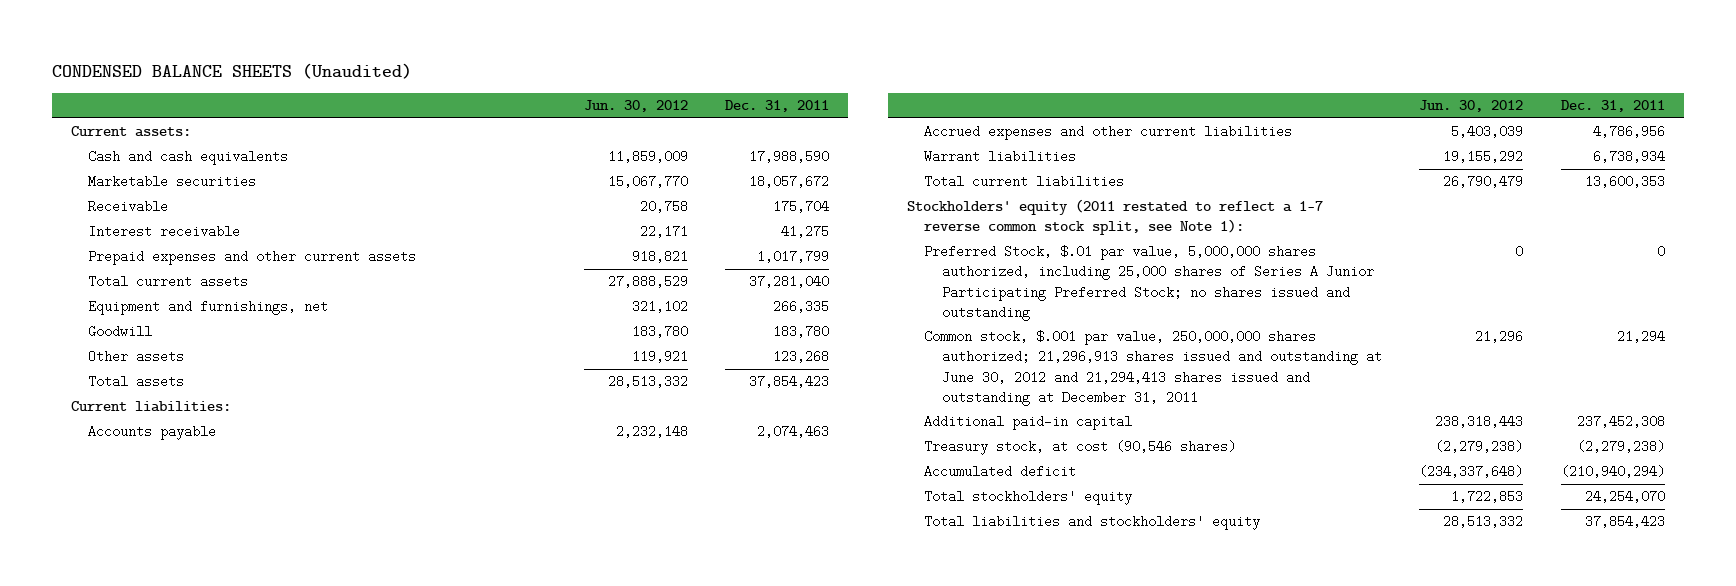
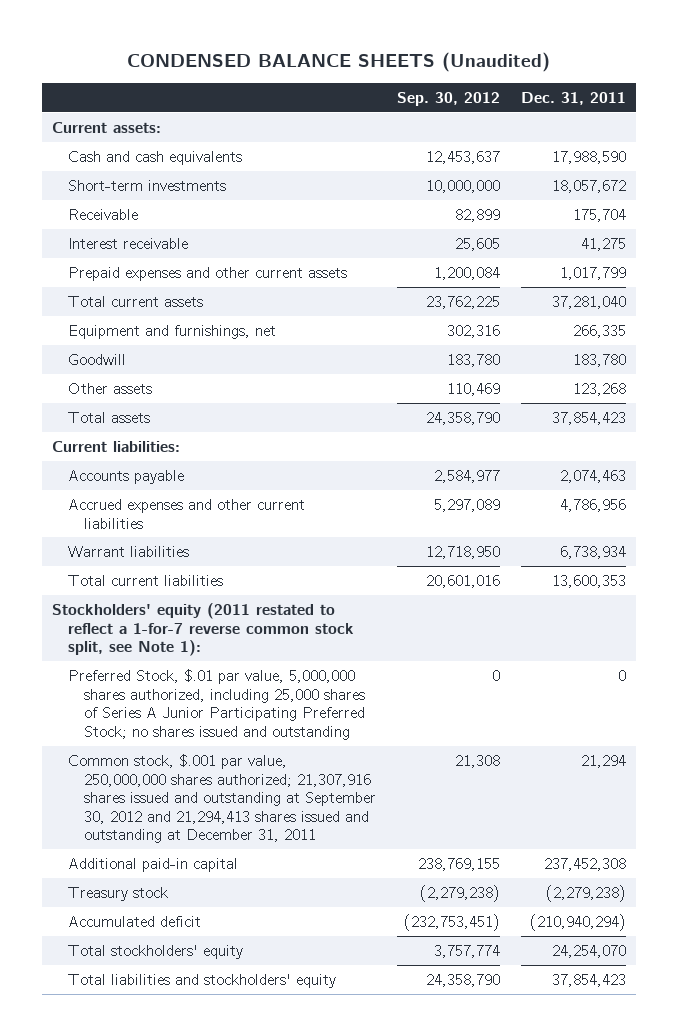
[583,100,688,113] Jun. 30, 2012 -> none
none -> [396,91,500,106] Sep. 30, 2012
[88,175,257,189] Marketable securities -> [68,179,227,191] Short-term investments
[906,199,1323,236] Stockholders' equity (2011 restated to reflect a 1-7 reverse common stock split, see Note 1): -> [52,602,355,657] Stockholders' equity (2011 restated to reflect a 1-for-7 reverse common stock split, see Note 1):
[924,330,1382,406] Common stock, $.001 par value, 250,000,000 shares authorized; 21,296,913 shares issued and outstanding at June 30, 2012 and 21,294,413 shares issued and outstanding at December 31, 2011 -> [68,753,377,844] Common stock, $.001 par value, 250,000,000 shares authorized; 21,307,916 shares issued and outstanding at September 30, 2012 and 21,294,413 shares issued and outstanding at December 31, 2011
[924,440,1237,456] Treasury stock, at cost (90,546 shares) -> [68,886,169,901] Treasury stock

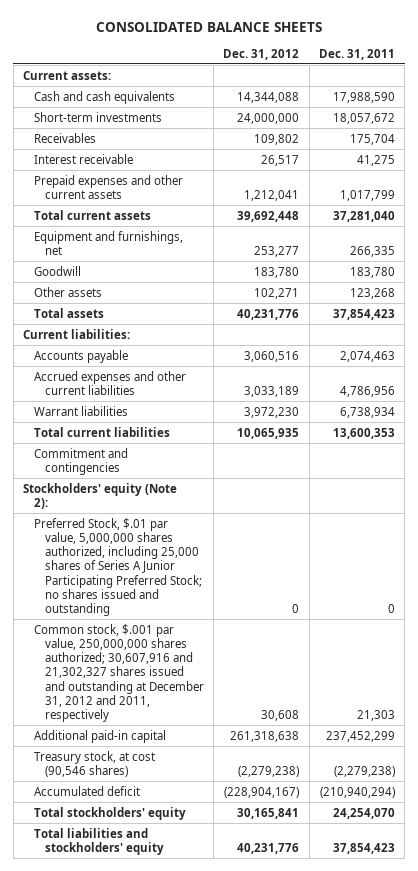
[126,51,550,72] CONDENSED BALANCE SHEETS (Unaudited) -> [96,21,323,32] CONSOLIDATED BALANCE SHEETS
[396,91,500,106] Sep. 30, 2012 -> none
none -> [223,48,300,60] Dec. 31, 2012
[68,208,139,220] Receivable -> [33,132,96,143] Receivables
none -> [33,447,128,475] Commitment and contingencies
[52,602,355,657] Stockholders' equity (2011 restated to reflect a 1-for-7 reverse common stock split, see Note 1): -> [23,482,178,509] Stockholders' equity (Note 2):
[68,753,377,844] Common stock, $.001 par value, 250,000,000 shares authorized; 21,307,916 shares issued and outstanding at September 30, 2012 and 21,294,413 shares issued and outstanding at December 31, 2011 -> [33,623,204,723] Common stock, $.001 par value, 250,000,000 shares authorized; 30,607,916 and 21,302,327 shares issued and outstanding at December 31, 2012 and 2011, respectively
[580,754,626,768] 21,294 -> [357,710,396,722] 21,303
[543,857,626,871] 237,452,308 -> [326,730,396,742] 237,452,299
[68,886,169,901] Treasury stock -> [33,750,155,777] Treasury stock, at cost (90,546 shares)

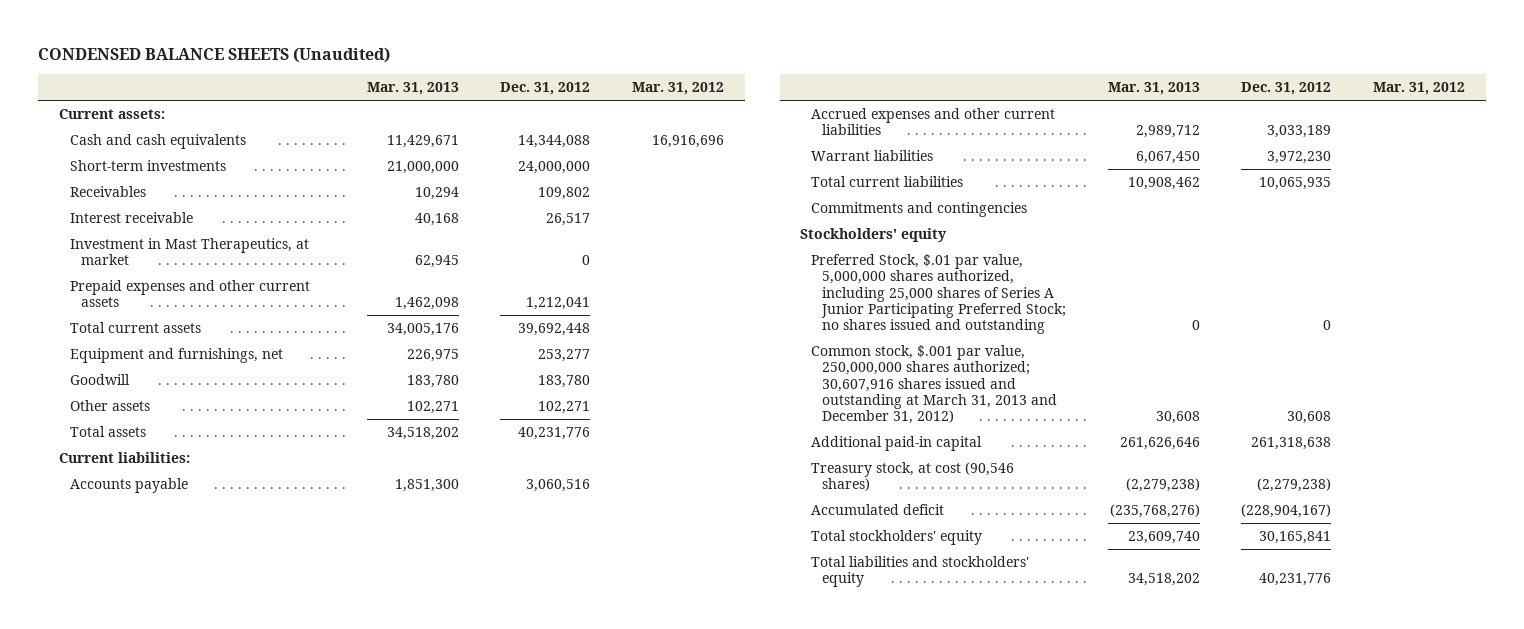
[96,21,323,32] CONSOLIDATED BALANCE SHEETS -> [38,47,391,64] CONDENSED BALANCE SHEETS (Unaudited)
[319,48,396,60] Dec. 31, 2011 -> none
none -> [366,82,459,96] Mar. 31, 2013
none -> [631,82,724,96] Mar. 31, 2012
none -> [70,238,310,266] Investment in Mast Therapeutics, at market
[33,447,128,475] Commitment and contingencies -> [811,202,1028,218] Commitments and contingencies
[23,482,178,509] Stockholders' equity (Note 2): -> [800,228,948,243] Stockholders' equity
[33,623,204,723] Common stock, $.001 par value, 250,000,000 shares authorized; 30,607,916 and 21,302,327 shares issued and outstanding at December 31, 2012 and 2011, respectively -> [811,345,1058,424] Common stock, $.001 par value, 250,000,000 shares authorized; 30,607,916 shares issued and outstanding at March 31, 2013 and December 31, 2012)

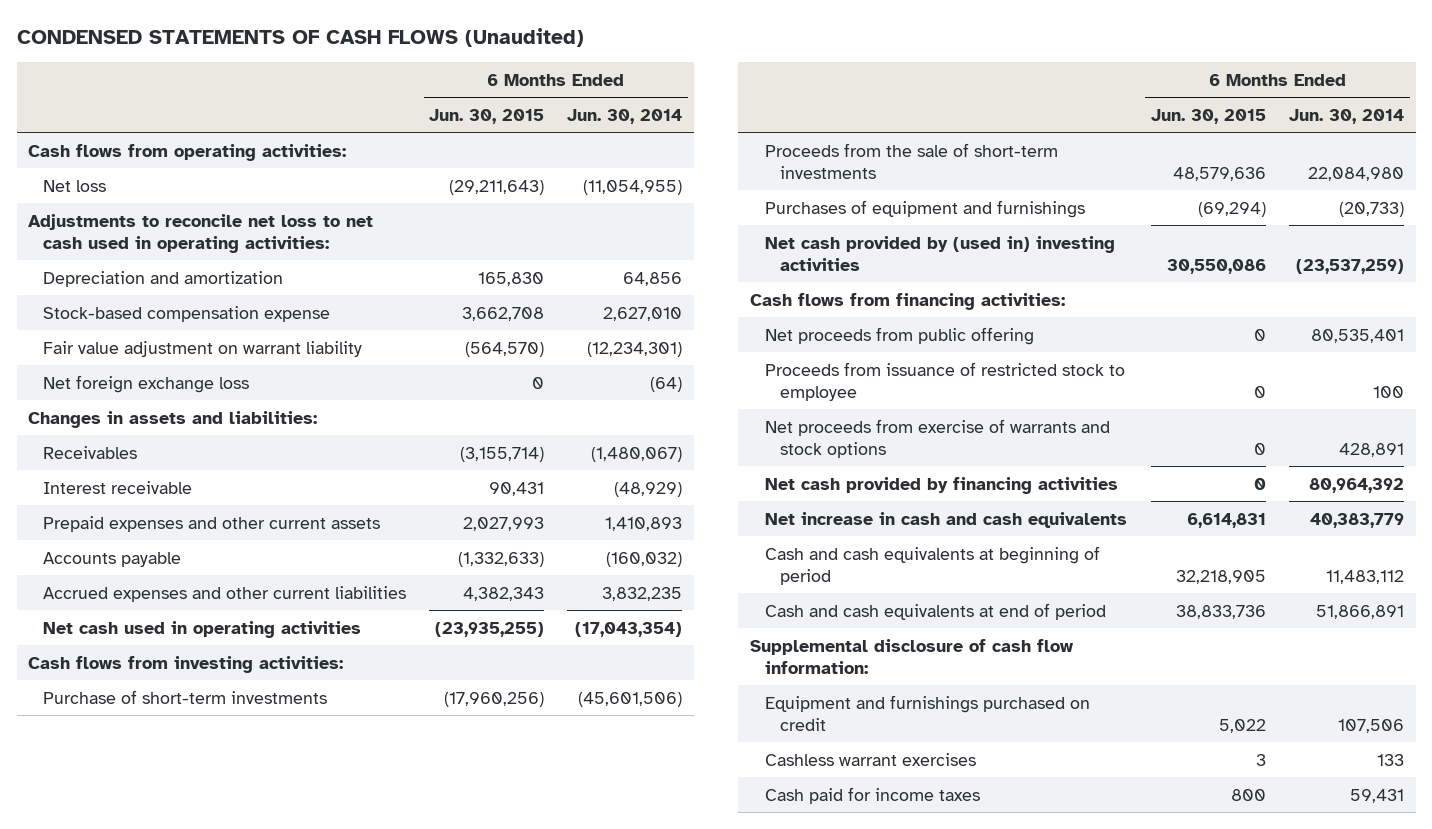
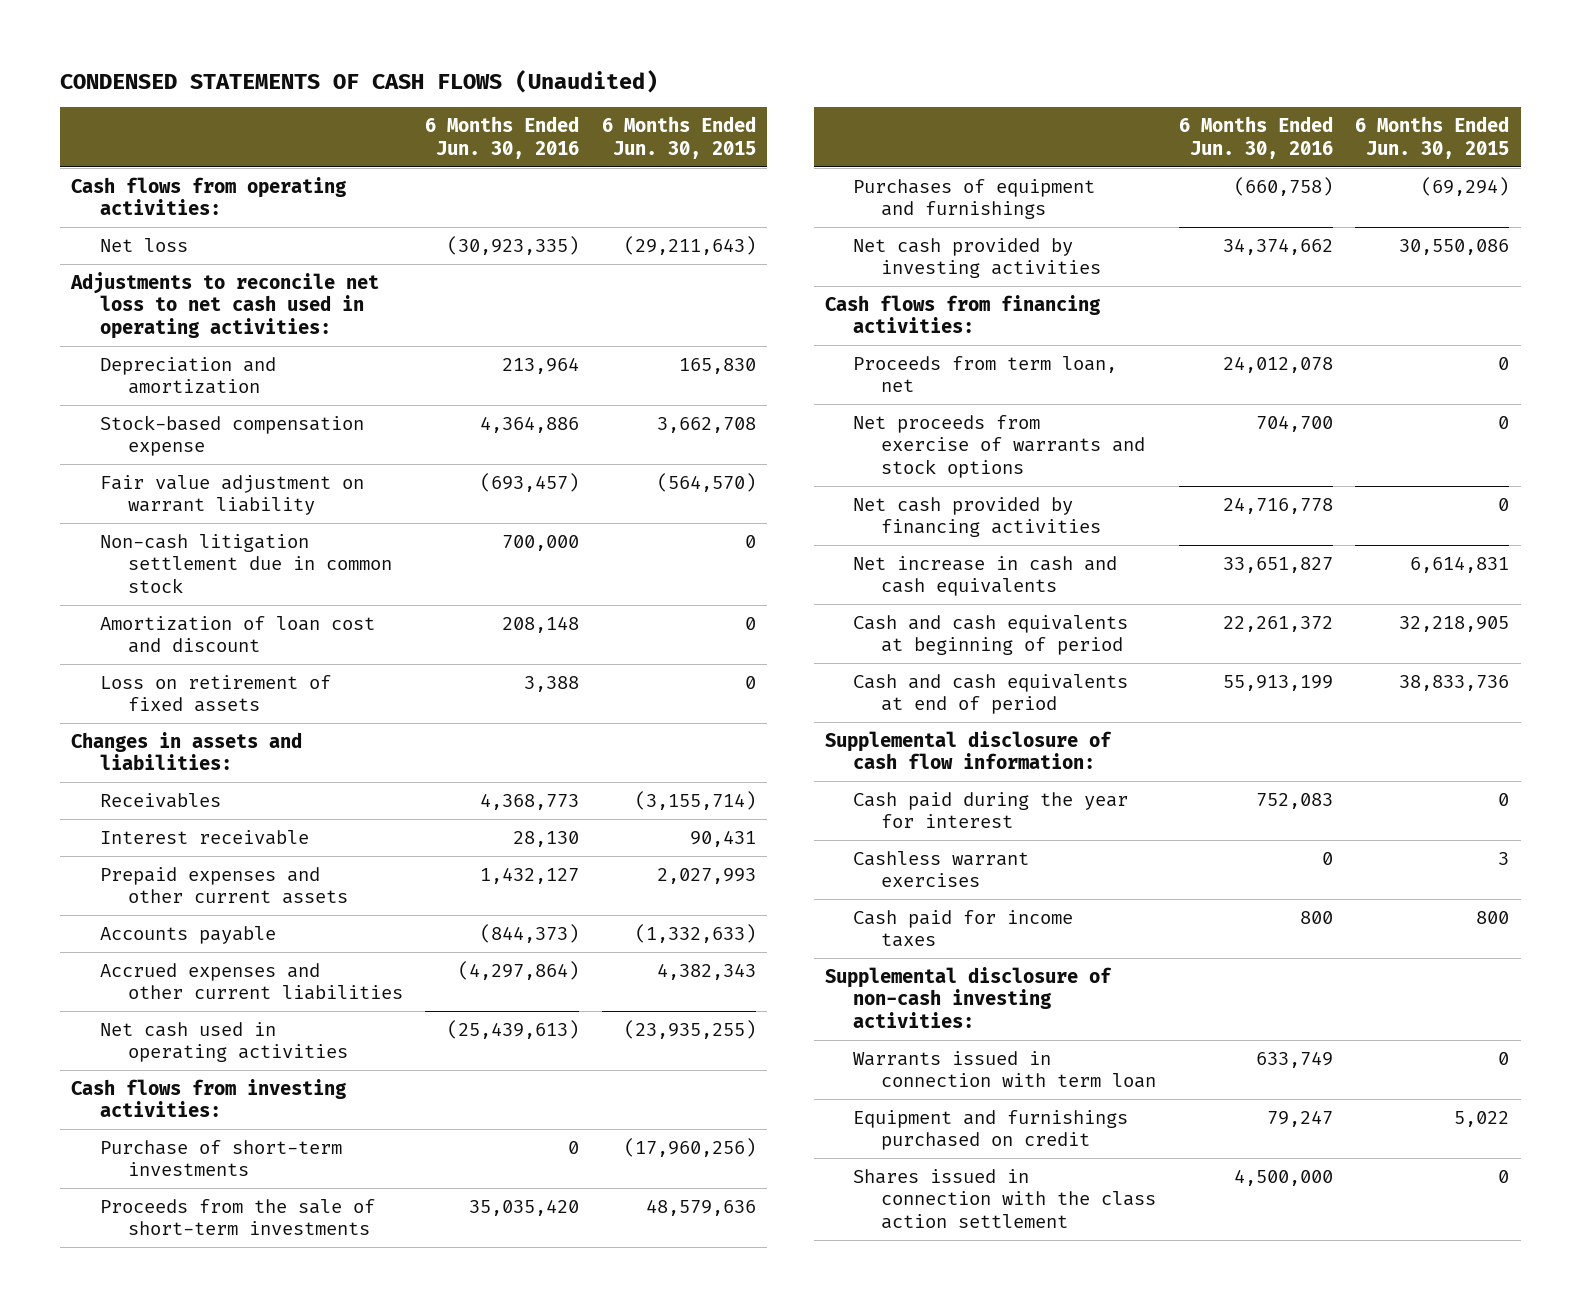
[567,108,683,124] Jun. 30, 2014 -> none
none -> [425,116,580,159] 6 Months Ended Jun. 30, 2016
[43,374,250,393] Net foreign exchange loss -> none
none -> [99,533,392,593] Non-cash litigation settlement due in common stock
none -> [99,615,375,654] Amortization of loan cost and discount
none -> [99,674,331,713] Loss on retirement of fixed assets
[764,235,1115,271] Net cash provided by (used in) investing activities -> [852,237,1102,279] Net cash provided by investing activities
[764,326,1034,345] Net proceeds from public offering -> none
[764,361,1125,401] Proceeds from issuance of restricted stock to employee -> none
none -> [852,355,1117,393] Proceeds from term loan, net
none -> [852,791,1128,829] Cash paid during the year for interest
none -> [824,966,1112,1028] Supplemental disclosure of non-cash investing activities:
none -> [852,1050,1157,1089] Warrants issued in connection with term loan
[764,694,1090,731] Equipment and furnishings purchased on credit -> [852,1109,1128,1151] Equipment and furnishings purchased on credit
none -> [852,1168,1157,1229] Shares issued in connection with the class action settlement

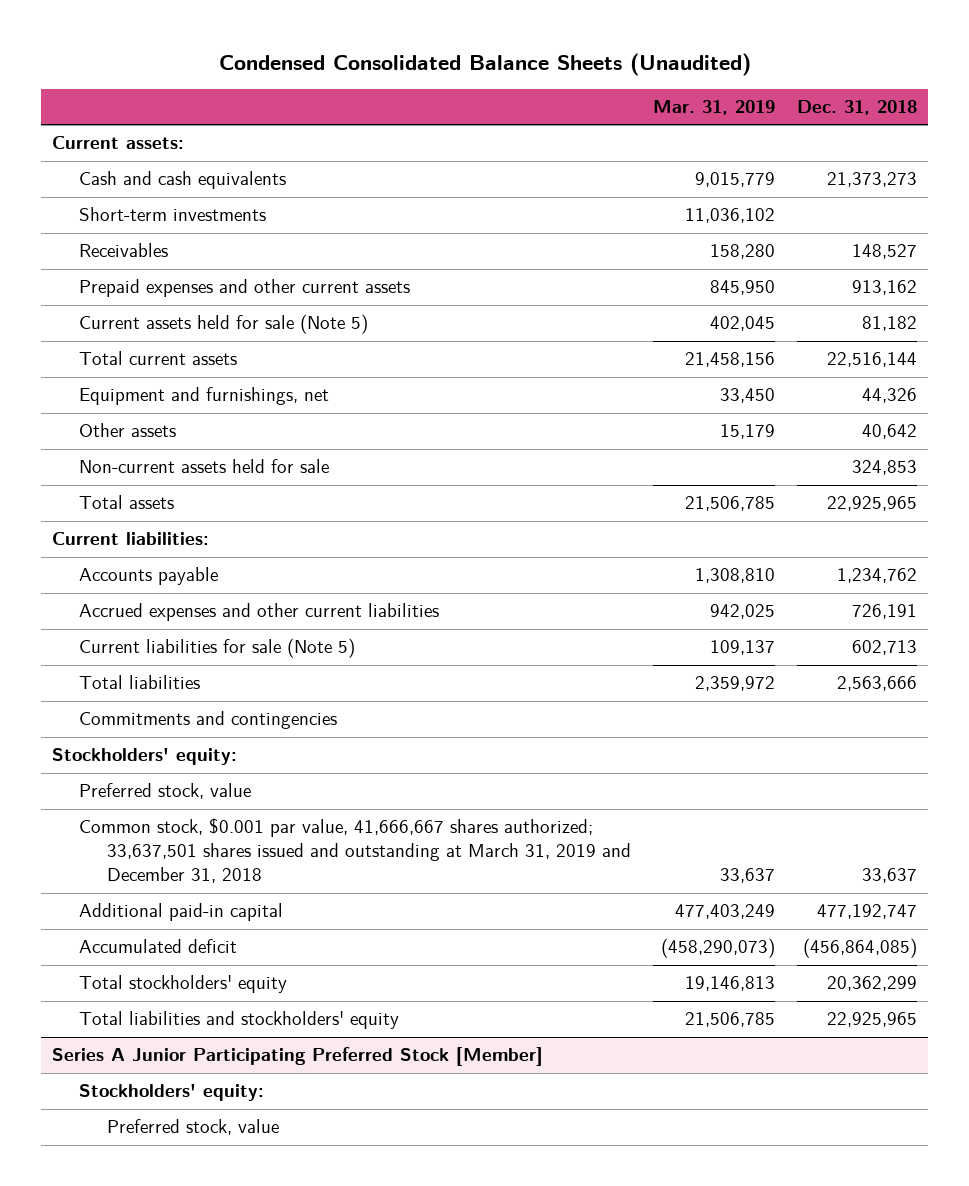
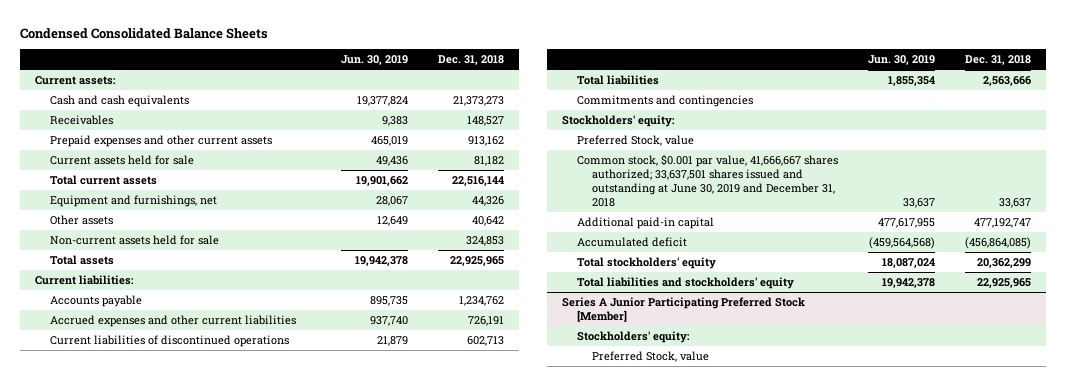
[218,52,751,76] Condensed Consolidated Balance Sheets (Unaudited) -> [20,27,269,39] Condensed Consolidated Balance Sheets
[653,99,776,115] Mar. 31, 2019 -> none
none -> [341,55,409,66] Jun. 30, 2019
[79,207,267,222] Short-term investments -> none
[79,314,369,335] Current assets held for sale (Note 5) -> [50,155,195,166] Current assets held for sale
[79,638,356,659] Current liabilities for sale (Note 5) -> [50,335,290,348] Current liabilities of discontinued operations
[79,783,252,800] Preferred stock, value -> [576,135,694,147] Preferred Stock, value
[79,818,631,884] Common stock, $0.001 par value, 41,666,667 shares authorized; 33,637,501 shares issued and outstanding at March 31, 2019 and December 31, 2018 -> [576,154,838,208] Common stock, $0.001 par value, 41,666,667 shares authorized; 33,637,501 shares issued and outstanding at June 30, 2019 and December 31, 2018
[106,1119,279,1136] Preferred stock, value -> [591,351,709,363] Preferred Stock, value

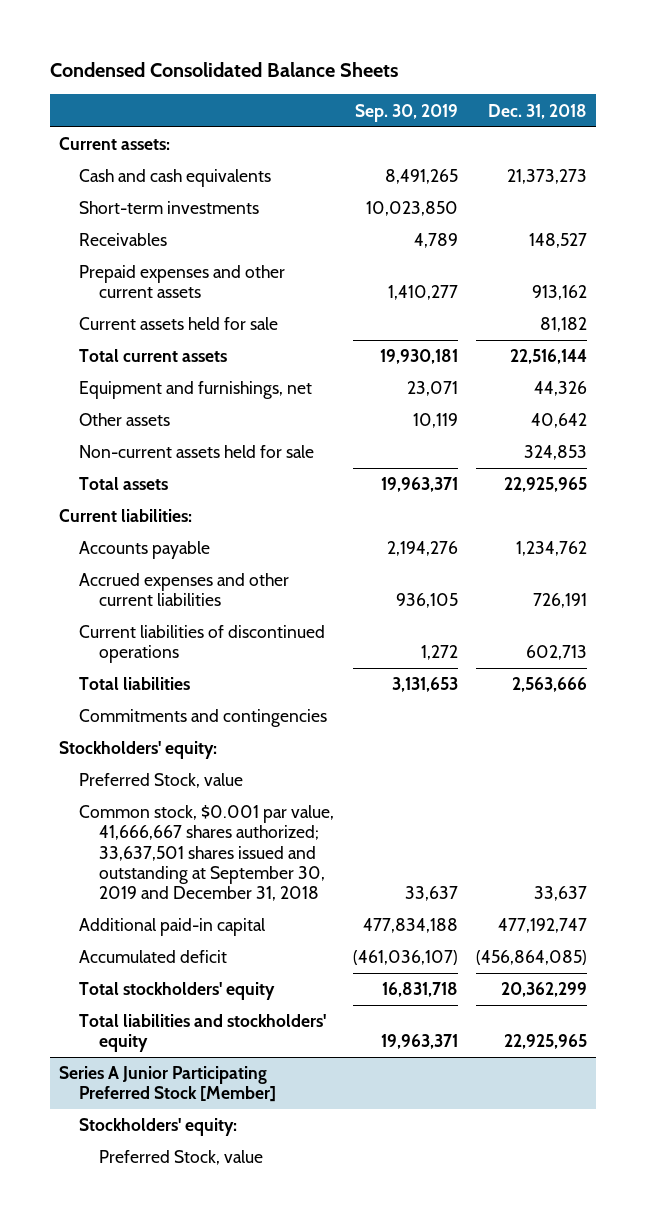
[341,55,409,66] Jun. 30, 2019 -> none
none -> [354,103,458,122] Sep. 30, 2019
none -> [79,201,260,215] Short-term investments
[576,154,838,208] Common stock, $0.001 par value, 41,666,667 shares authorized; 33,637,501 shares issued and outstanding at June 30, 2019 and December 31, 2018 -> [79,805,335,902] Common stock, $0.001 par value, 41,666,667 shares authorized; 33,637,501 shares issued and outstanding at September 30, 2019 and December 31, 2018

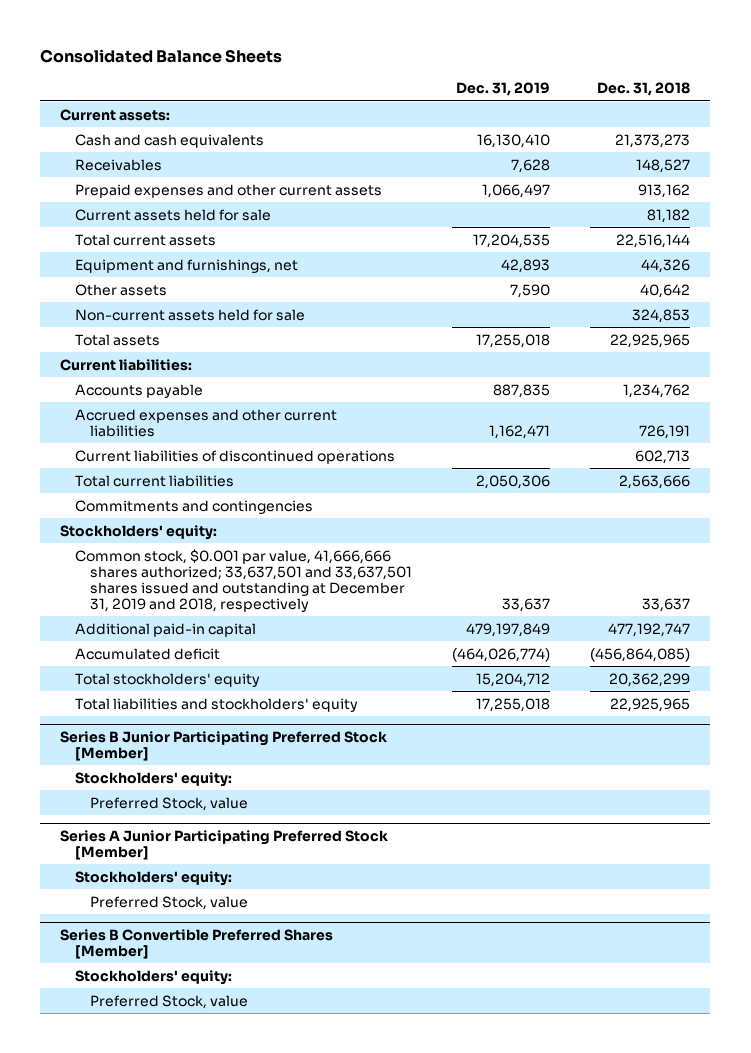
[50,62,399,78] Condensed Consolidated Balance Sheets -> [40,48,283,63] Consolidated Balance Sheets
[354,103,458,122] Sep. 30, 2019 -> none
none -> [456,82,551,97] Dec. 31, 2019
[79,201,260,215] Short-term investments -> none
[79,677,191,691] Total liabilities -> [75,474,235,487] Total current liabilities
[79,773,244,789] Preferred Stock, value -> none
[79,805,335,902] Common stock, $0.001 par value, 41,666,667 shares authorized; 33,637,501 shares issued and outstanding at September 30, 2019 and December 31, 2018 -> [75,548,413,612] Common stock, $0.001 par value, 41,666,666 shares authorized; 33,637,501 and 33,637,501 shares issued and outstanding at December 31, 2019 and 2018, respectively
none -> [60,730,388,761] Series B Junior Participating Preferred Stock [Member]
none -> [75,771,233,787] Stockholders' equity:
none -> [90,796,249,811] Preferred Stock, value
none -> [60,928,334,959] Series B Convertible Preferred Shares [Member]
none -> [75,969,233,985] Stockholders' equity:
none -> [90,994,249,1009] Preferred Stock, value

